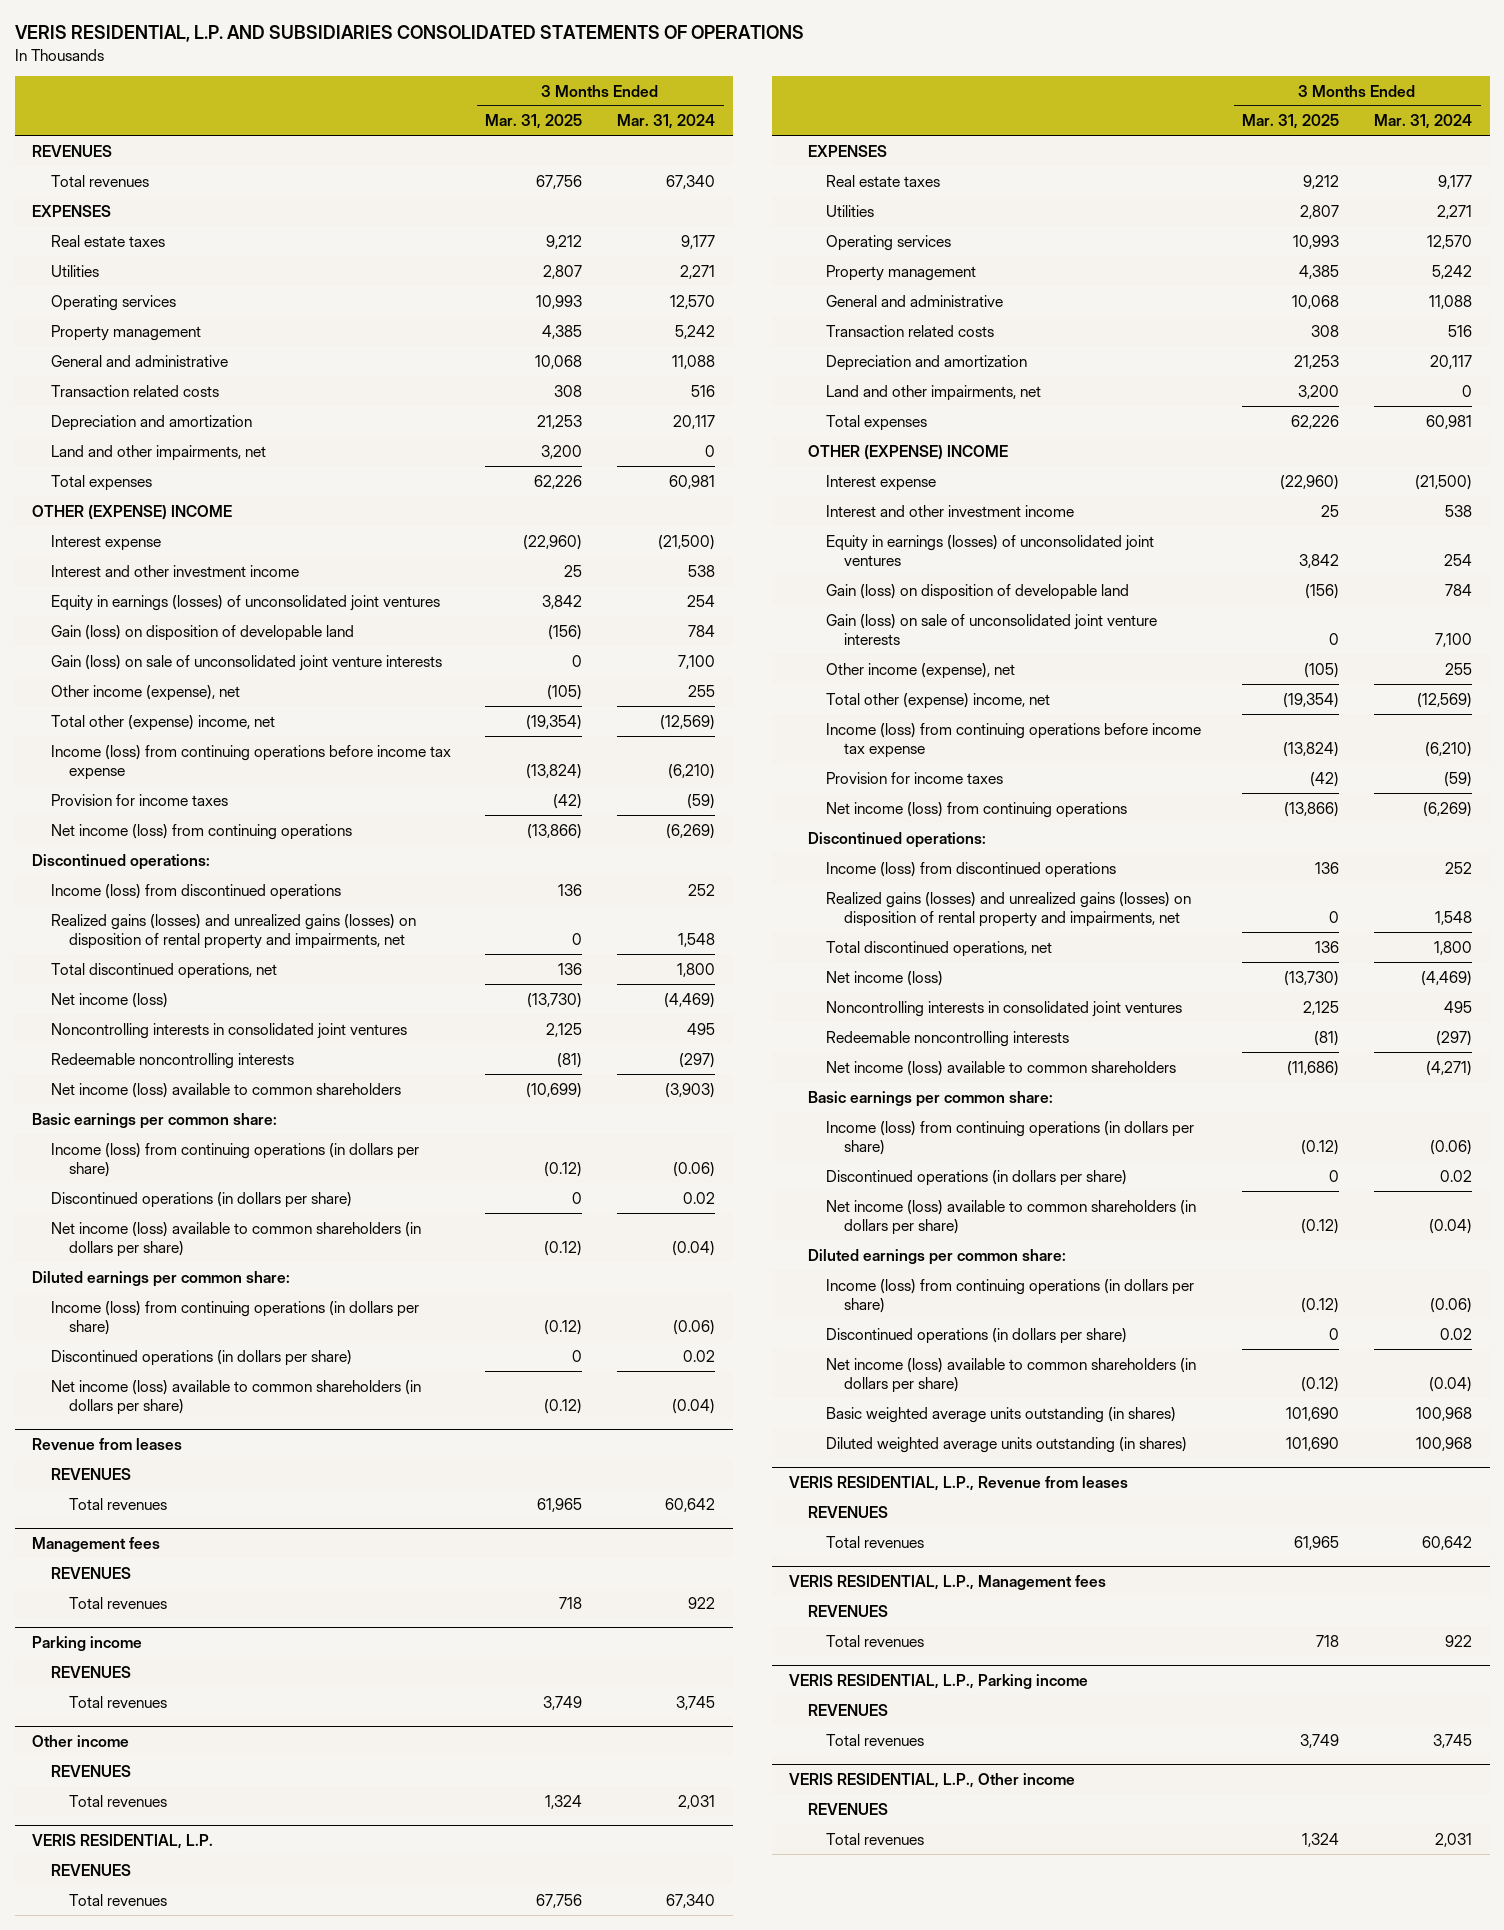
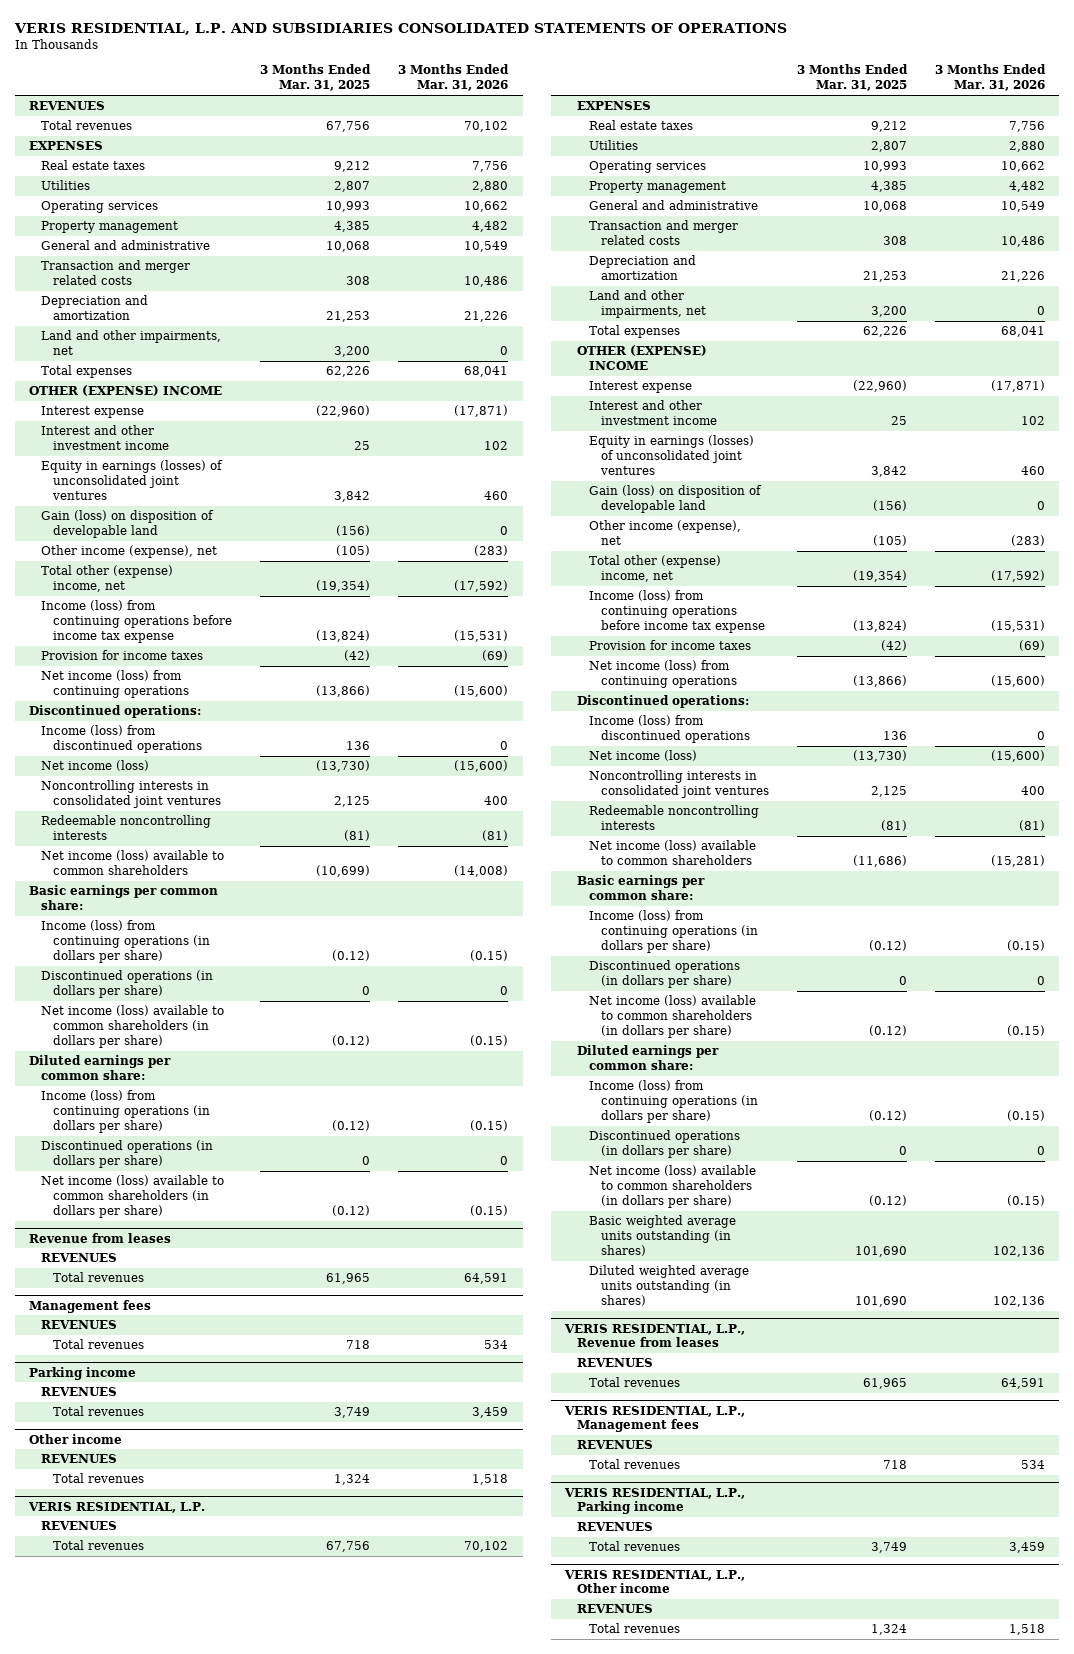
[617,114,716,130] Mar. 31, 2024 -> none
none -> [398,64,510,92] 3 Months Ended Mar. 31, 2026
[50,384,219,397] Transaction related costs -> [40,260,190,286] Transaction and merger related costs
[50,654,442,671] Gain (loss) on sale of unconsolidated joint venture interests -> none
[50,913,416,950] Realized gains (losses) and unrealized gains (losses) on disposition of rental property and impairments, net -> none
[50,962,277,979] Total discontinued operations, net -> none
[826,324,995,337] Transaction related costs -> [589,220,739,246] Transaction and merger related costs
[826,613,1158,646] Gain (loss) on sale of unconsolidated joint venture interests -> none
[826,891,1192,928] Realized gains (losses) and unrealized gains (losses) on disposition of rental property and impairments, net -> none
[826,940,1053,957] Total discontinued operations, net -> none

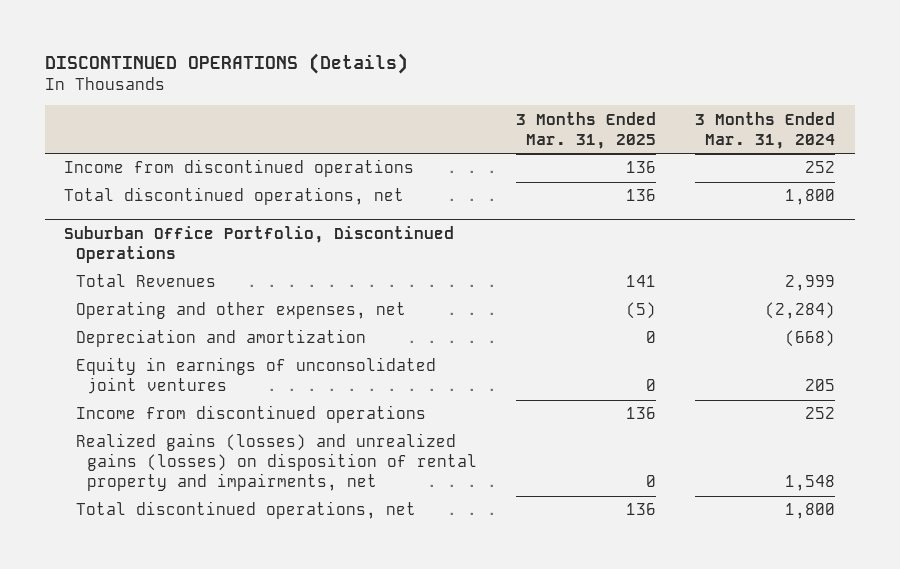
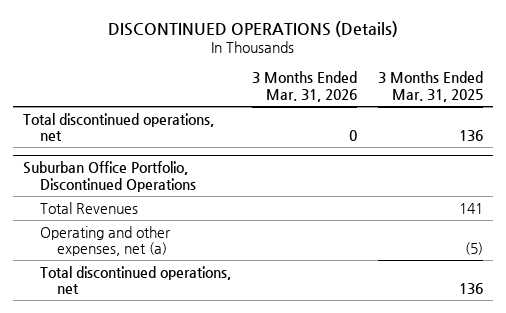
[695,111,836,149] 3 Months Ended Mar. 31, 2024 -> none
none -> [252,71,358,102] 3 Months Ended Mar. 31, 2026
[64,159,415,178] Income from discontinued operations -> none
[75,329,366,348] Depreciation and amortization -> none
[75,357,436,395] Equity in earnings of unconsolidated joint ventures -> none
[75,405,426,424] Income from discontinued operations -> none
[75,433,478,492] Realized gains (losses) and unrealized gains (losses) on disposition of rental property and impairments, net -> none
[75,301,406,320] Operating and other expenses, net -> [40,225,172,257] Operating and other expenses, net (a)

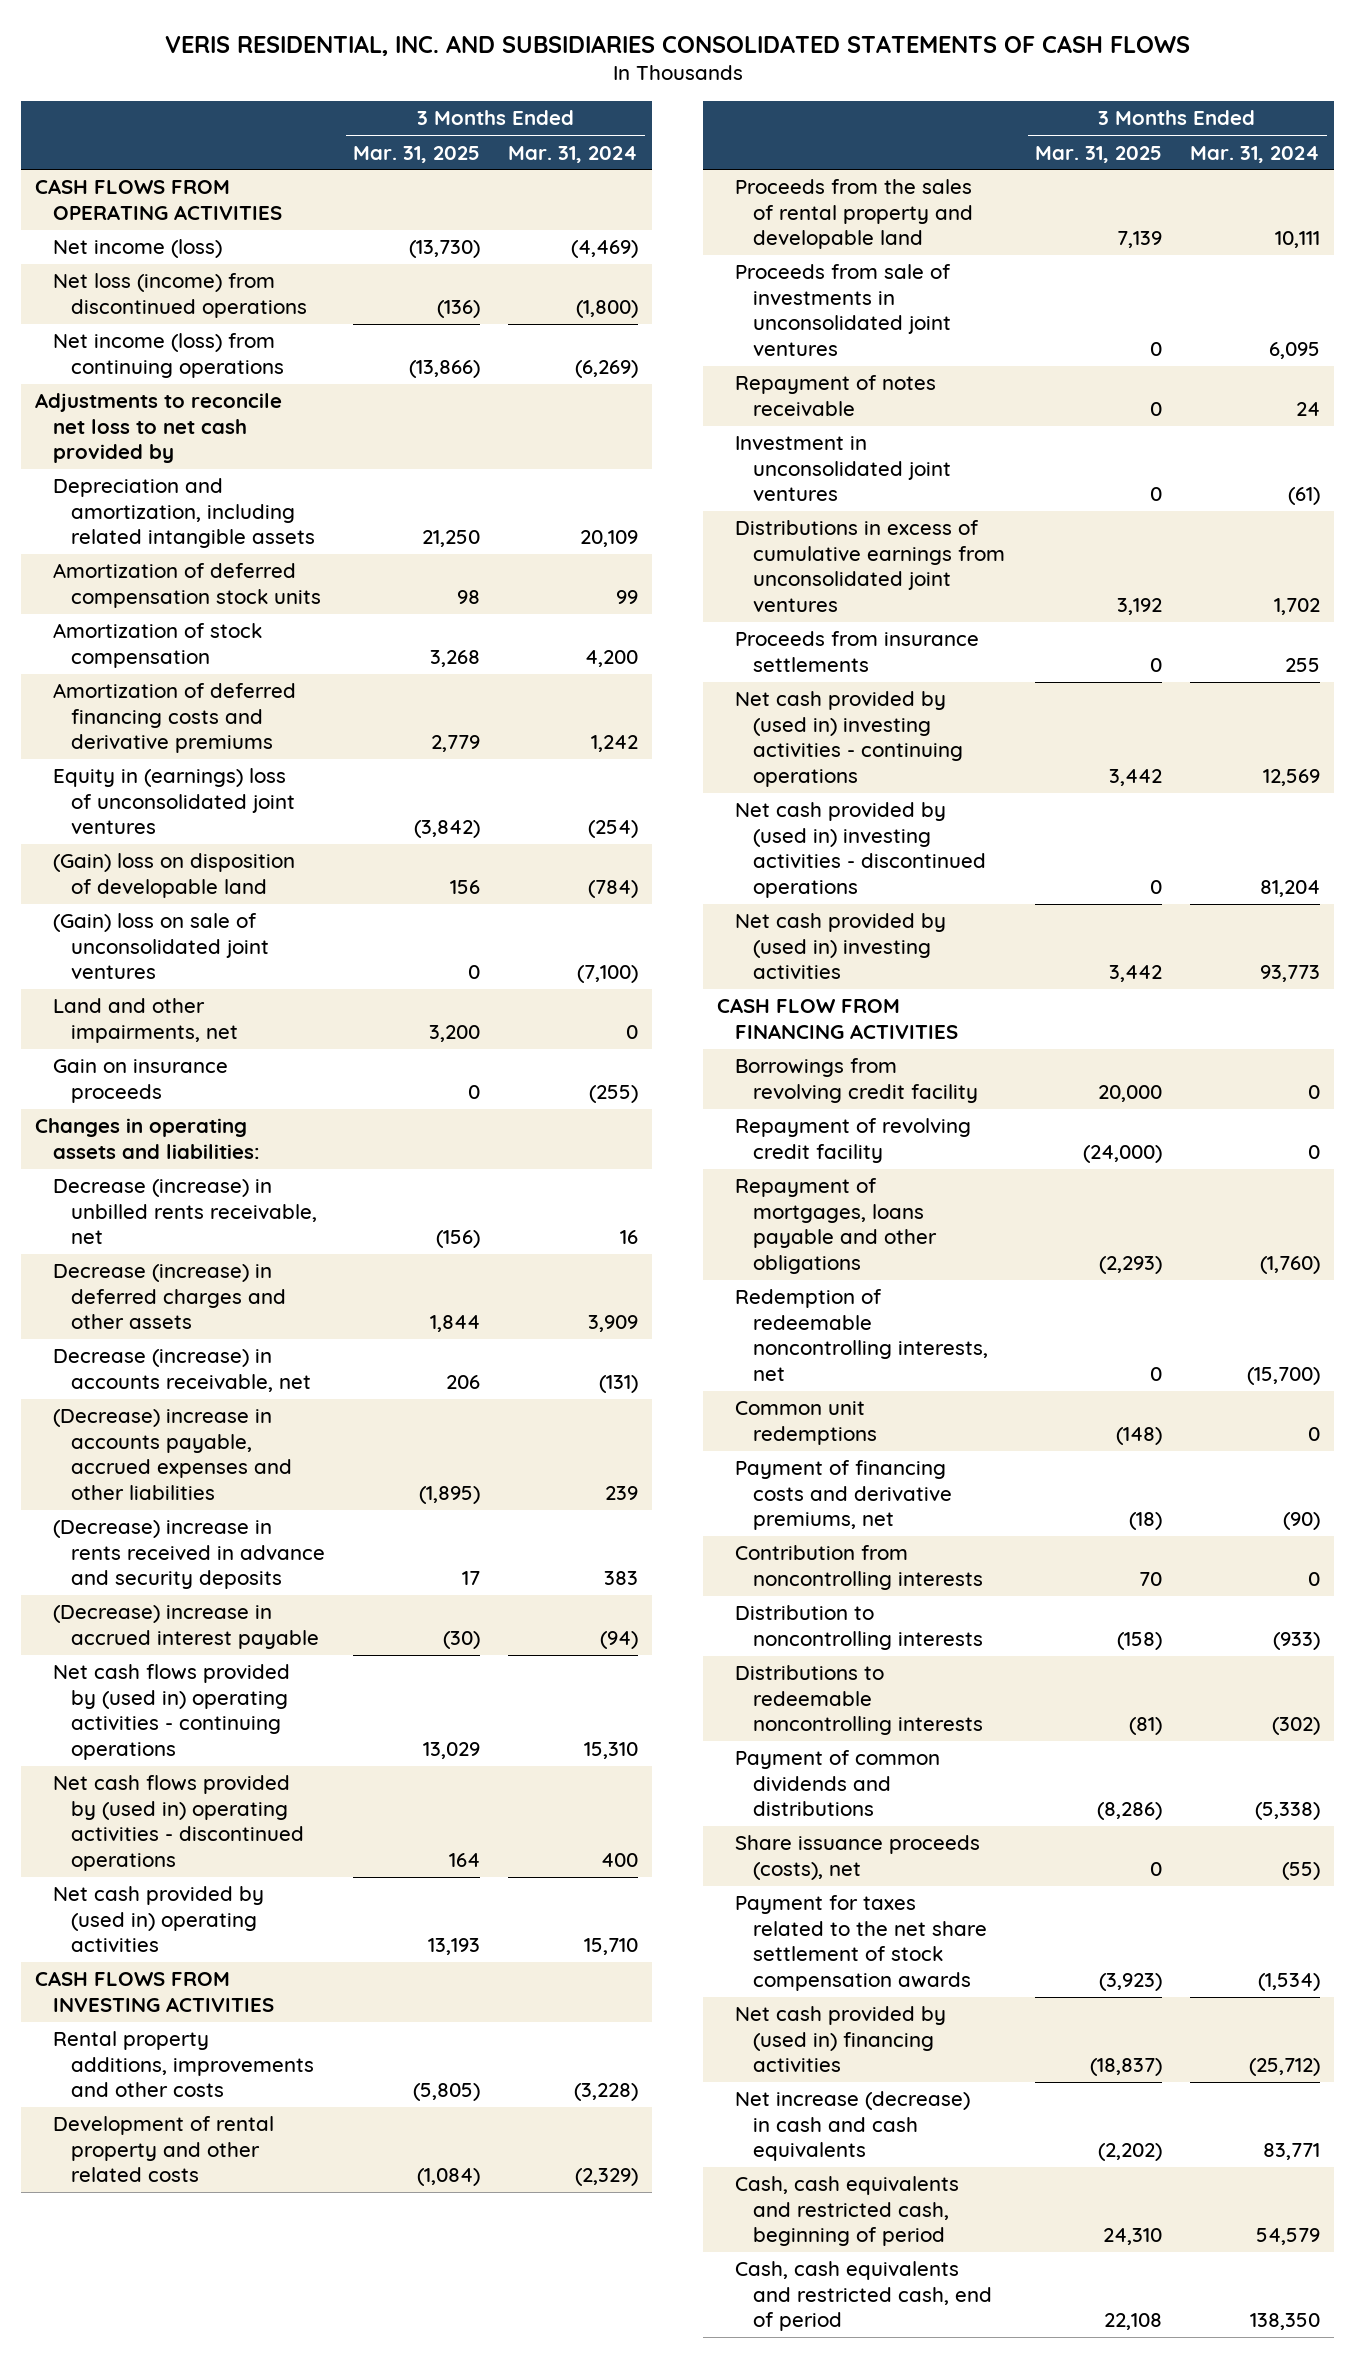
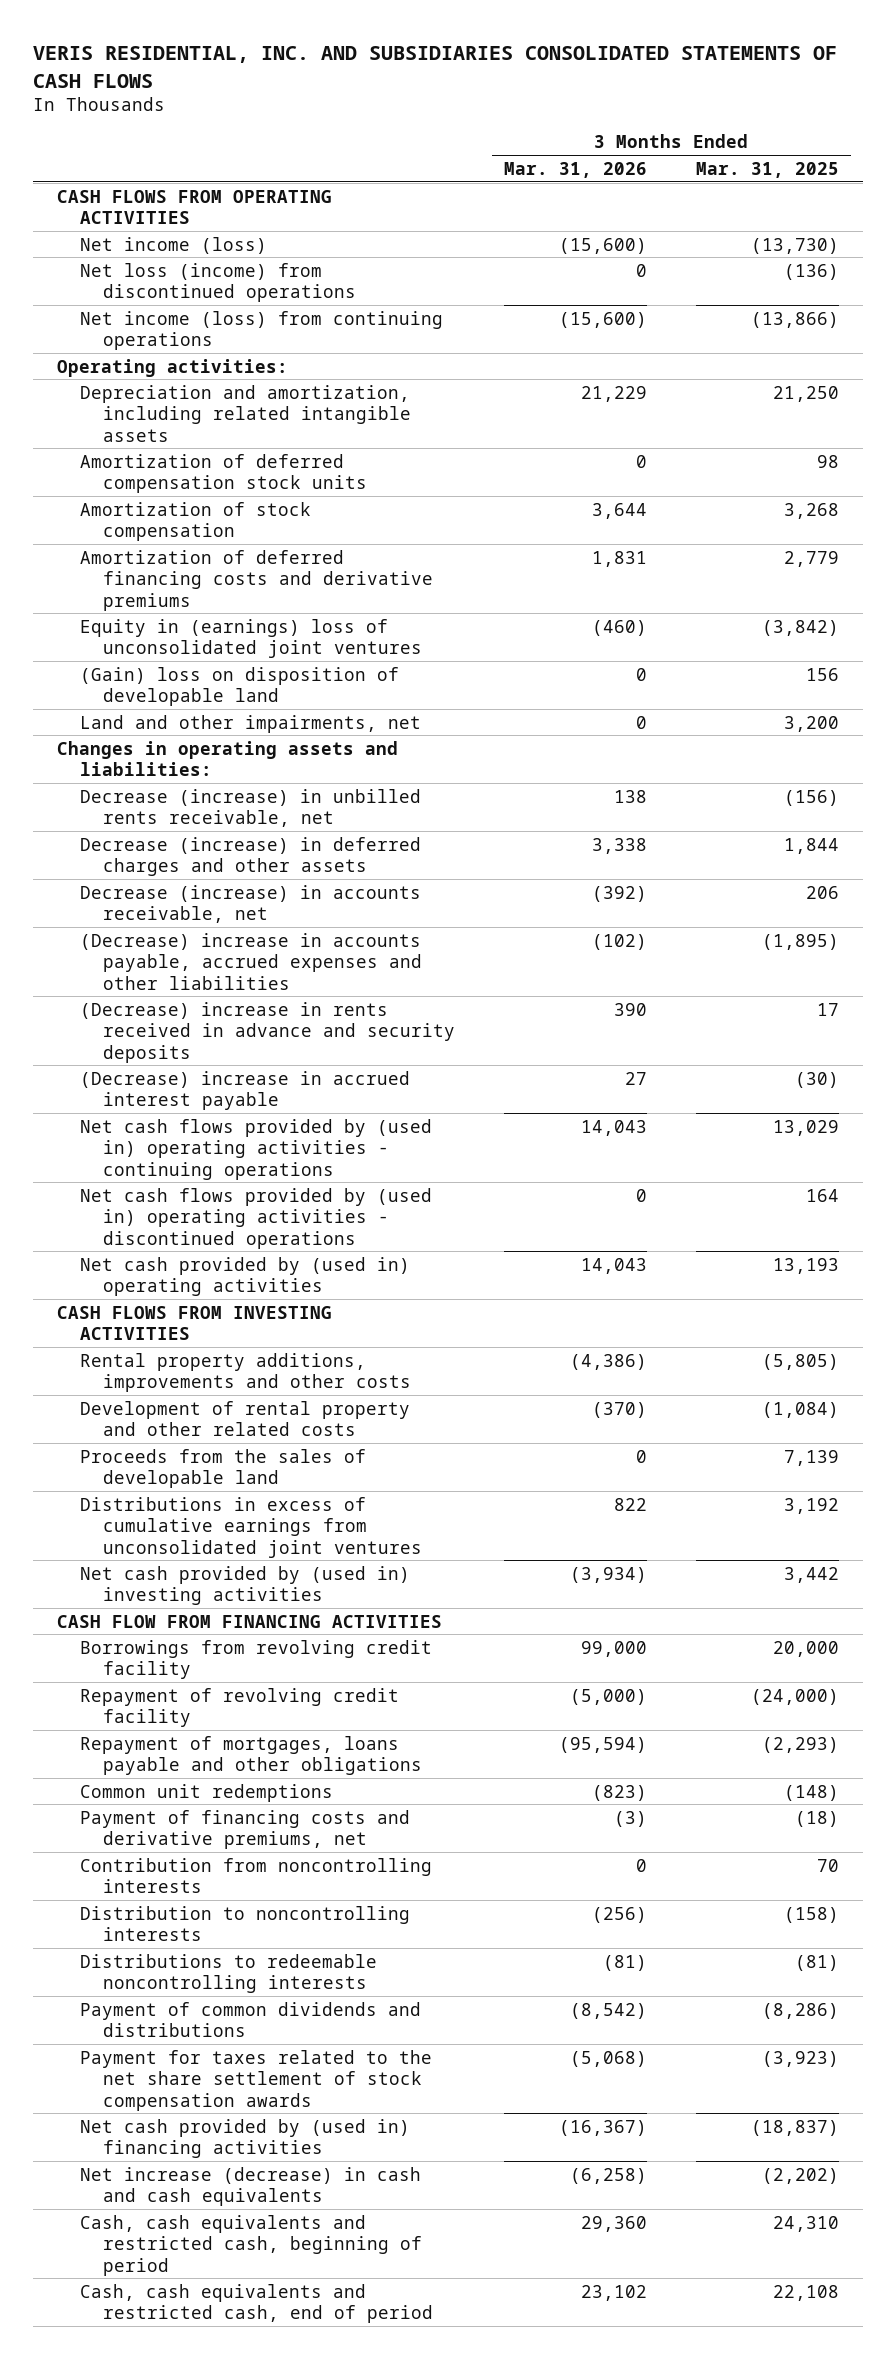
[508,145,639,163] Mar. 31, 2024 -> none
none -> [503,161,647,178] Mar. 31, 2026
[35,393,283,464] Adjustments to reconcile net loss to net cash provided by -> [57,358,289,377] Operating activities:
[53,913,270,980] (Gain) loss on sale of unconsolidated joint ventures -> none
[53,1059,229,1103] Gain on insurance proceeds -> none
[734,264,951,356] Proceeds from sale of investments in unconsolidated joint ventures -> none
[734,375,936,416] Repayment of notes receivable -> none
[734,436,951,502] Investment in unconsolidated joint ventures -> none
[734,179,973,250] Proceeds from the sales of rental property and developable land -> [80,1448,367,1489] Proceeds from the sales of developable land
[734,631,979,672] Proceeds from insurance settlements -> none
[734,691,963,787] Net cash provided by (used in) investing activities - continuing operations -> none
[734,802,986,898] Net cash provided by (used in) investing activities - discontinued operations -> none
[734,1289,988,1381] Redemption of redeemable noncontrolling interests, net -> none
[734,1835,980,1880] Share issuance proceeds (costs), net -> none

